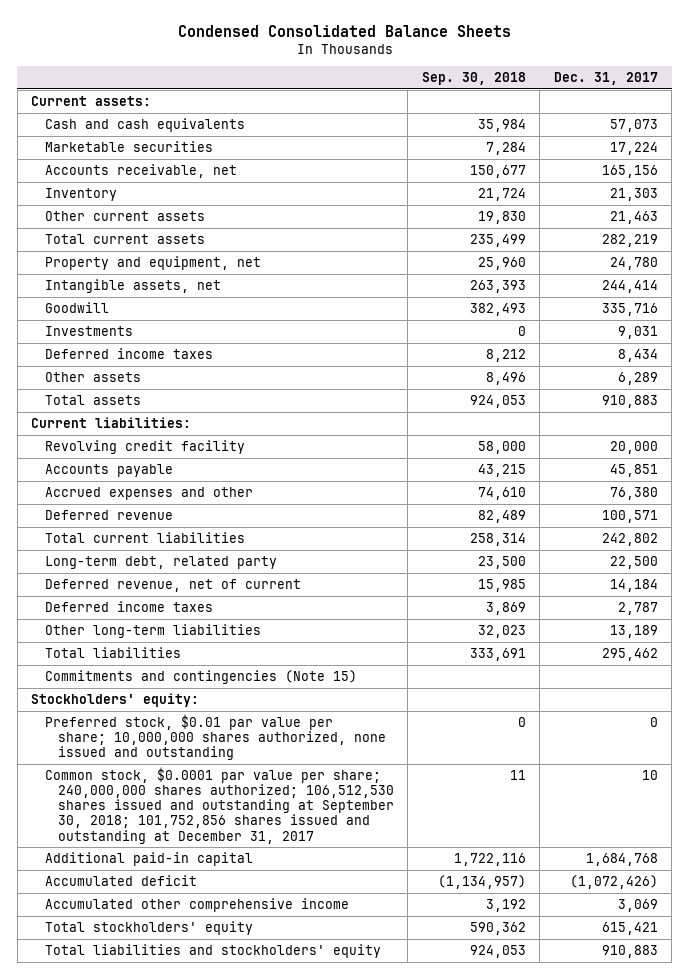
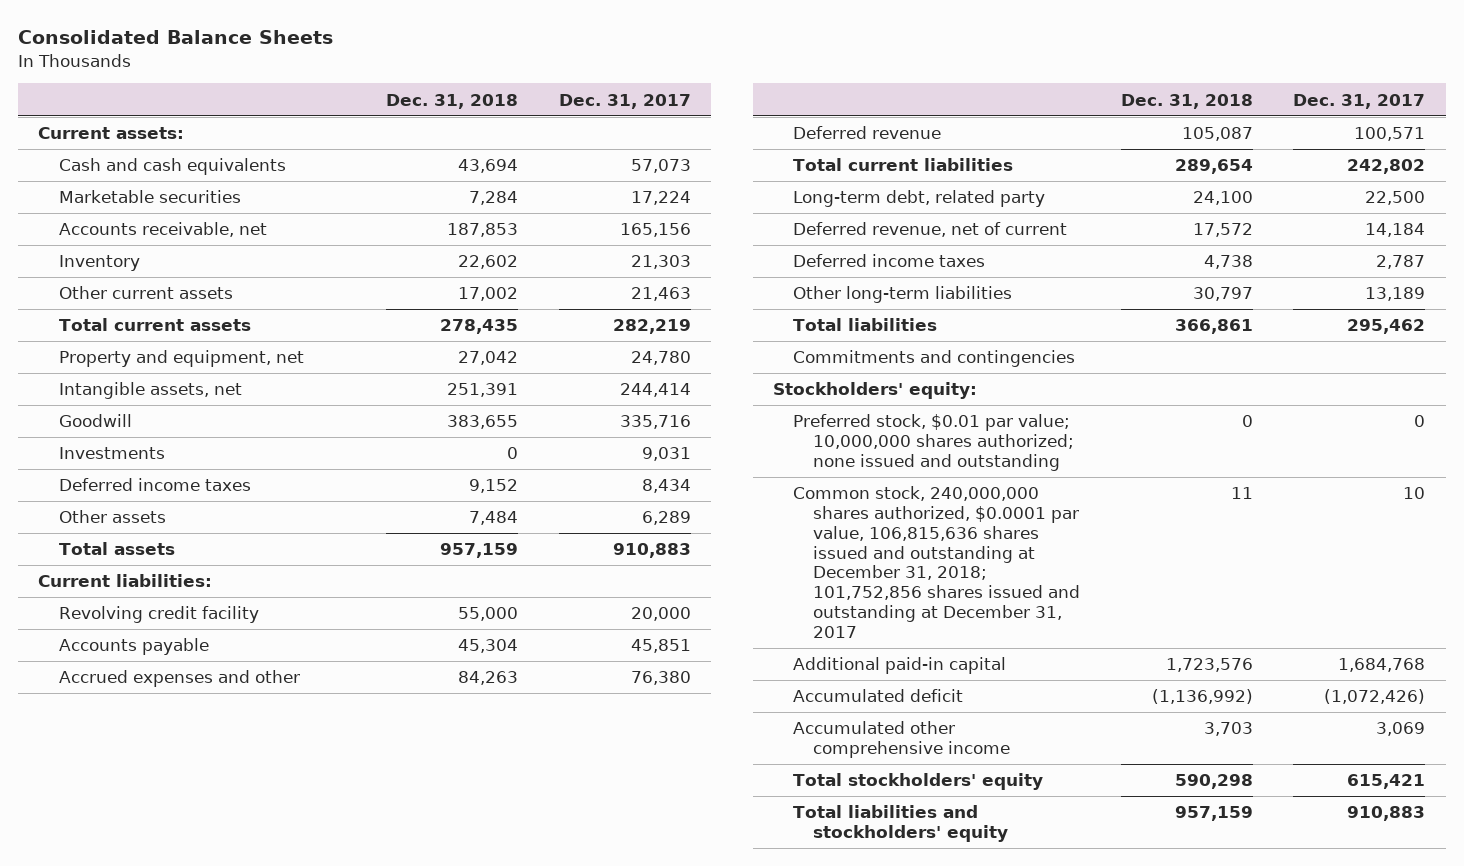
[177,24,511,37] Condensed Consolidated Balance Sheets -> [18,30,334,45] Consolidated Balance Sheets
[421,72,526,86] Sep. 30, 2018 -> none
none -> [386,93,519,109] Dec. 31, 2018
[44,669,357,684] Commitments and contingencies (Note 15) -> [793,350,1076,368] Commitments and contingencies
[44,713,386,761] Preferred stock, $0.01 par value per share; 10,000,000 shares authorized, none issued and outstanding -> [793,414,1075,471] Preferred stock, $0.01 par value; 10,000,000 shares authorized; none issued and outstanding
[44,766,394,844] Common stock, $0.0001 par value per share; 240,000,000 shares authorized; 106,512,530 shares issued and outstanding at September 30, 2018; 101,752,856 shares issued and outstanding at December 31, 2017 -> [793,486,1081,638] Common stock, 240,000,000 shares authorized, $0.0001 par value, 106,815,636 shares issued and outstanding at December 31, 2018; 101,752,856 shares issued and outstanding at December 31, 2017

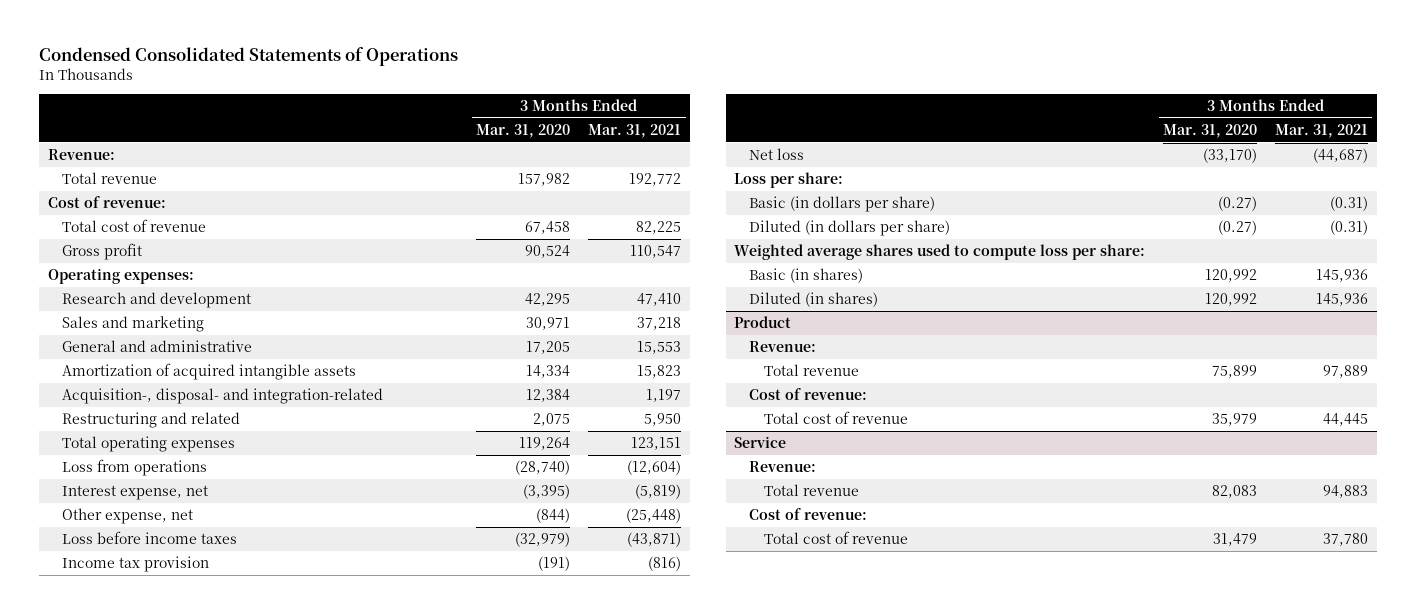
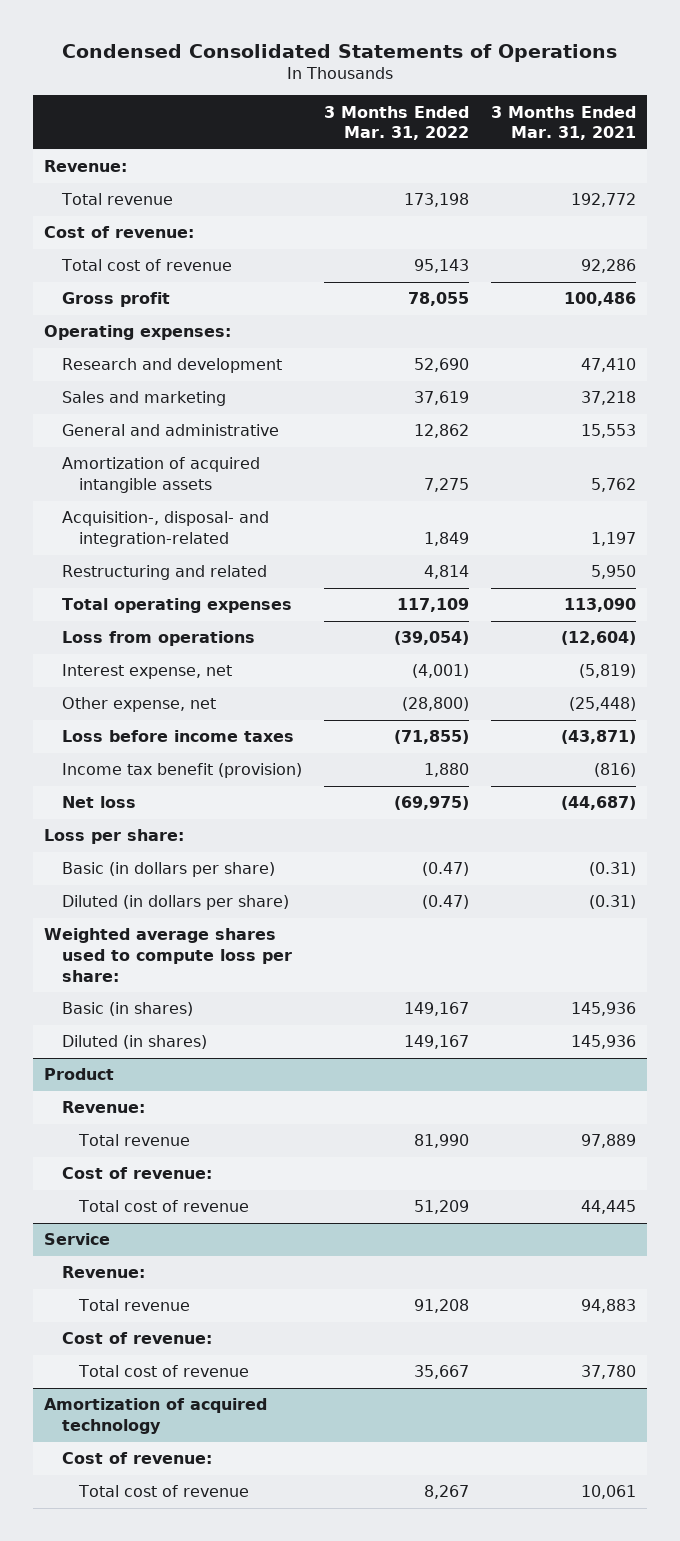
[476,124,571,139] Mar. 31, 2020 -> none
none -> [323,105,469,141] 3 Months Ended Mar. 31, 2022
[636,221,682,235] 82,225 -> [581,259,637,274] 92,286
[630,245,682,259] 110,547 -> [564,292,637,307] 100,486
[637,365,682,379] 15,823 -> [591,477,637,492] 5,762
[631,437,682,451] 123,151 -> [564,598,637,613] 113,090
[62,556,210,573] Income tax provision -> [61,763,302,779] Income tax benefit (provision)
none -> [43,1398,267,1434] Amortization of acquired technology
none -> [61,1452,212,1465] Cost of revenue:
none -> [78,1485,250,1498] Total cost of revenue

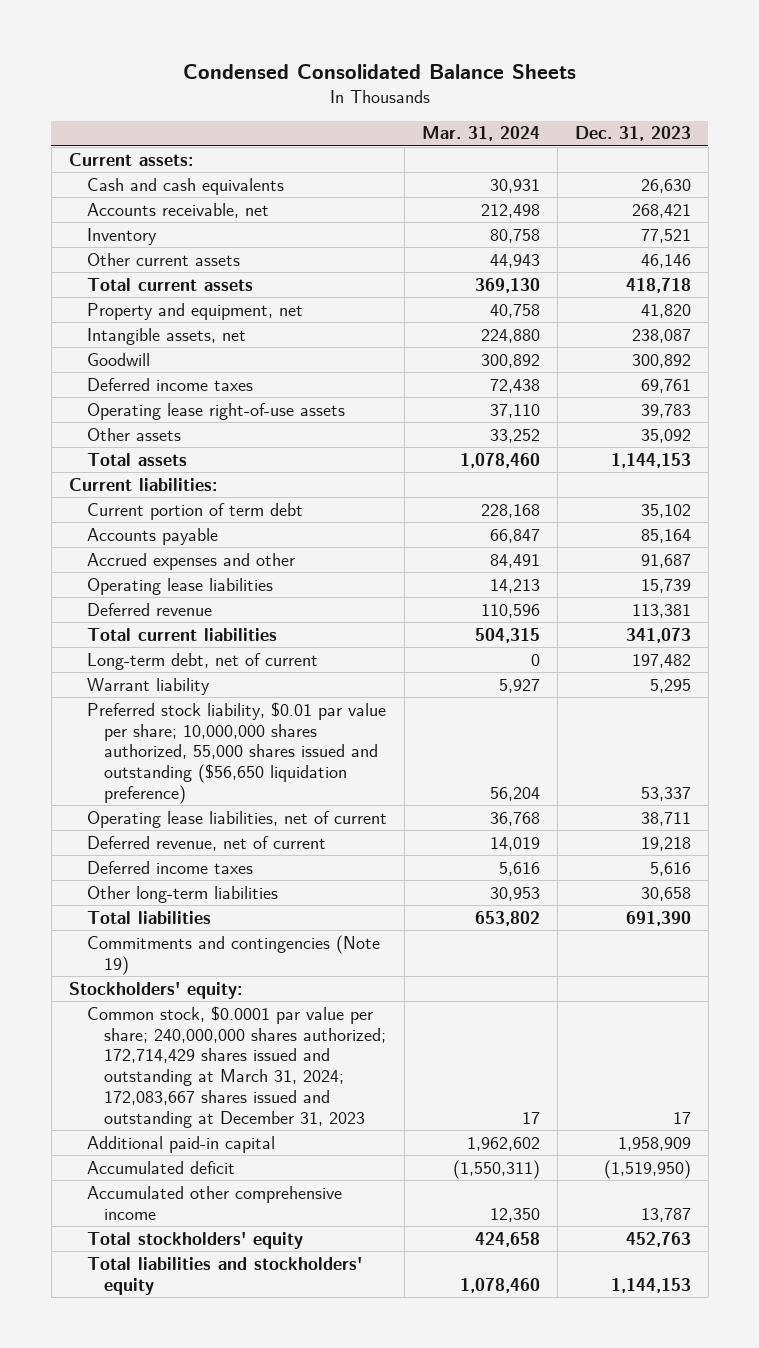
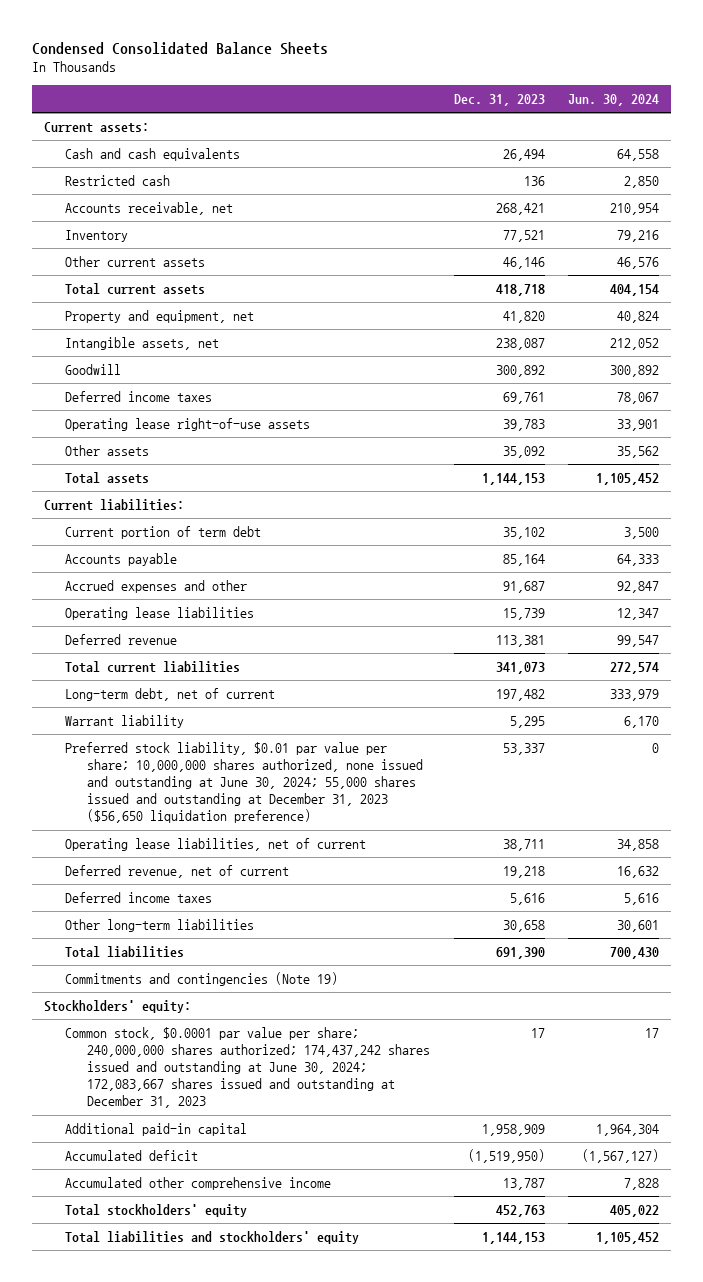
[421,126,540,142] Mar. 31, 2024 -> none
none -> [568,93,660,106] Jun. 30, 2024
[640,178,691,193] 26,630 -> [502,149,545,162] 26,494
none -> [65,175,171,187] Restricted cash
[86,701,386,804] Preferred stock liability, $0.01 par value per share; 10,000,000 shares authorized, 55,000 shares issued and outstanding ($56,650 liquidation preference) -> [65,742,424,824] Preferred stock liability, $0.01 par value per share; 10,000,000 shares authorized, none issued and outstanding at June 30, 2024; 55,000 shares issued and outstanding at December 31, 2023 ($56,650 liquidation preference)
[86,1005,387,1128] Common stock, $0.0001 par value per share; 240,000,000 shares authorized; 172,714,429 shares issued and outstanding at March 31, 2024; 172,083,667 shares issued and outstanding at December 31, 2023 -> [65,1027,431,1109] Common stock, $0.0001 par value per share; 240,000,000 shares authorized; 174,437,242 shares issued and outstanding at June 30, 2024; 172,083,667 shares issued and outstanding at December 31, 2023

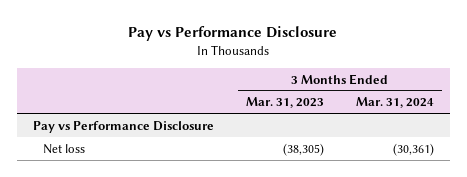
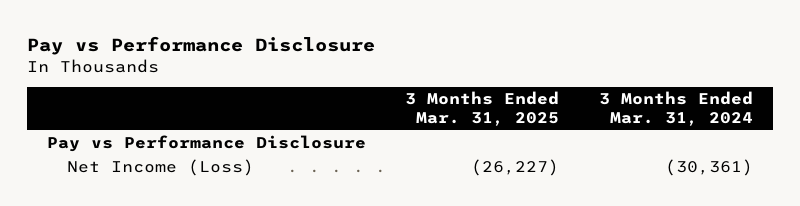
[245,97,324,109] Mar. 31, 2023 -> none
none -> [405,91,560,126] 3 Months Ended Mar. 31, 2025
[43,143,86,154] Net loss -> [67,159,255,177] Net Income (Loss)

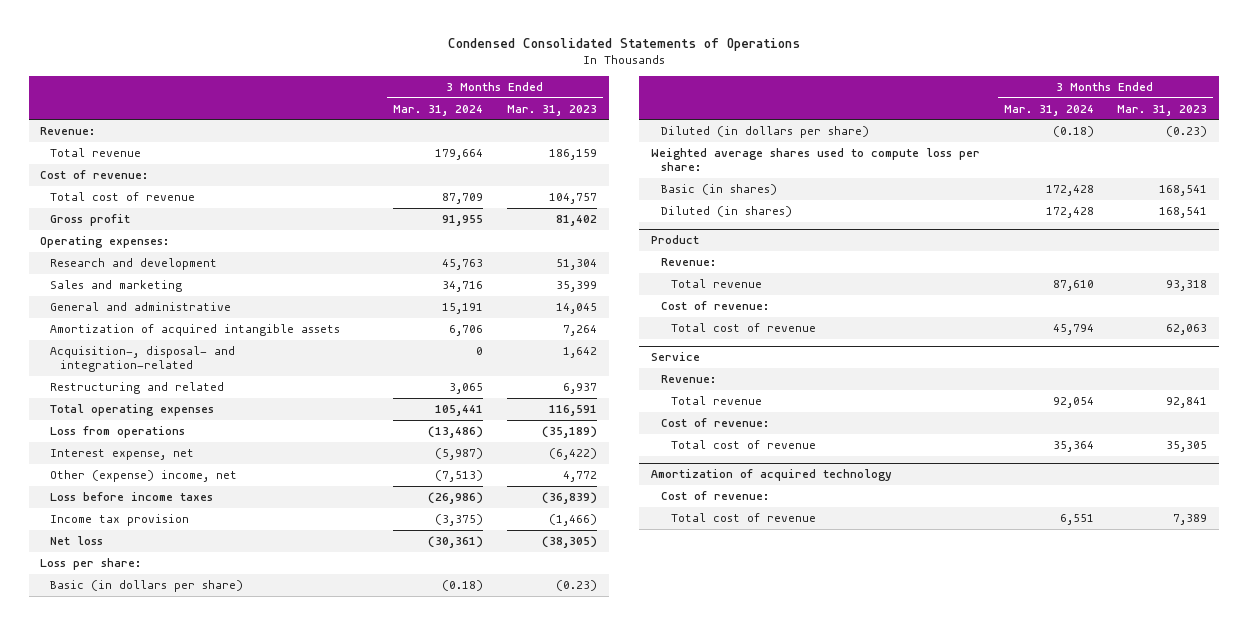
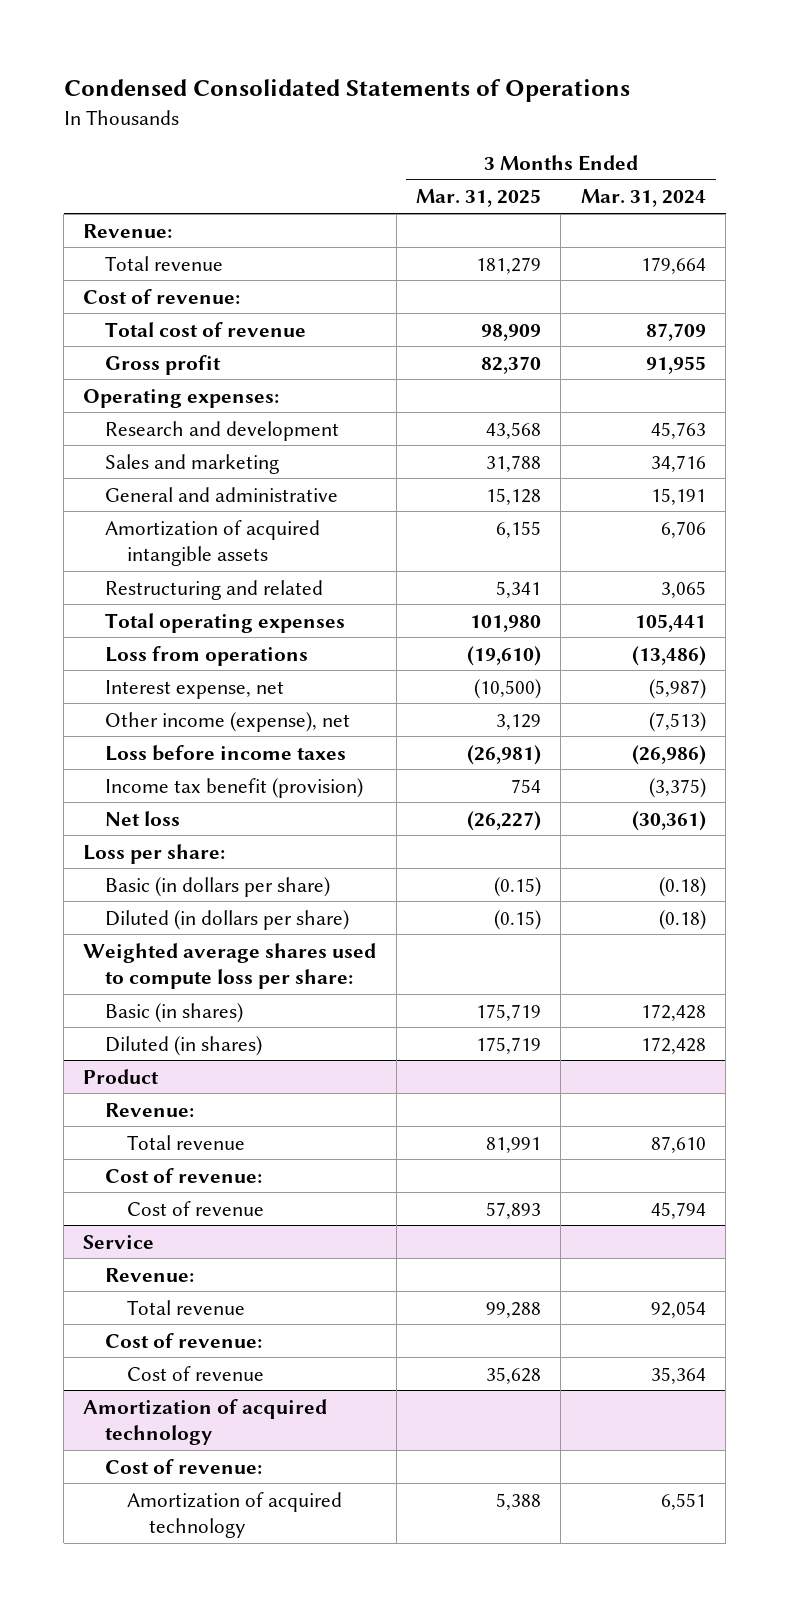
[506,104,597,116] Mar. 31, 2023 -> none
none -> [416,189,542,208] Mar. 31, 2025
[50,345,236,373] Acquisition-, disposal- and integration-related -> none
[50,469,238,482] Other (expense) income, net -> [105,711,351,732] Other income (expense), net
[50,513,190,526] Income tax provision -> [105,777,364,798] Income tax benefit (provision)
[671,322,817,332] Total cost of revenue -> [127,1200,265,1216] Cost of revenue
[671,439,817,449] Total cost of revenue -> [127,1365,265,1381] Cost of revenue
[671,512,817,522] Total cost of revenue -> [127,1491,343,1539] Amortization of acquired technology

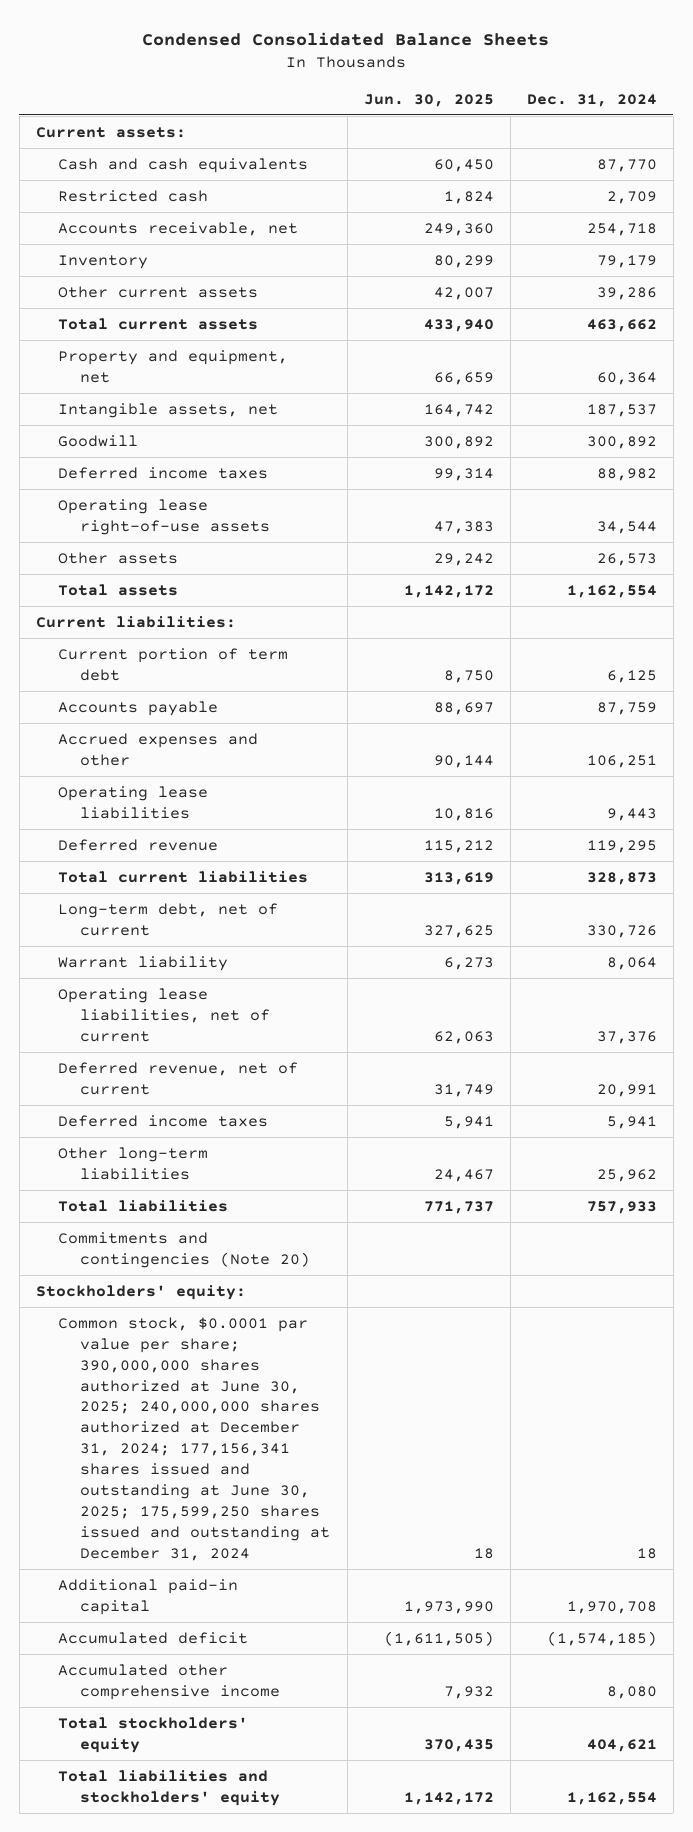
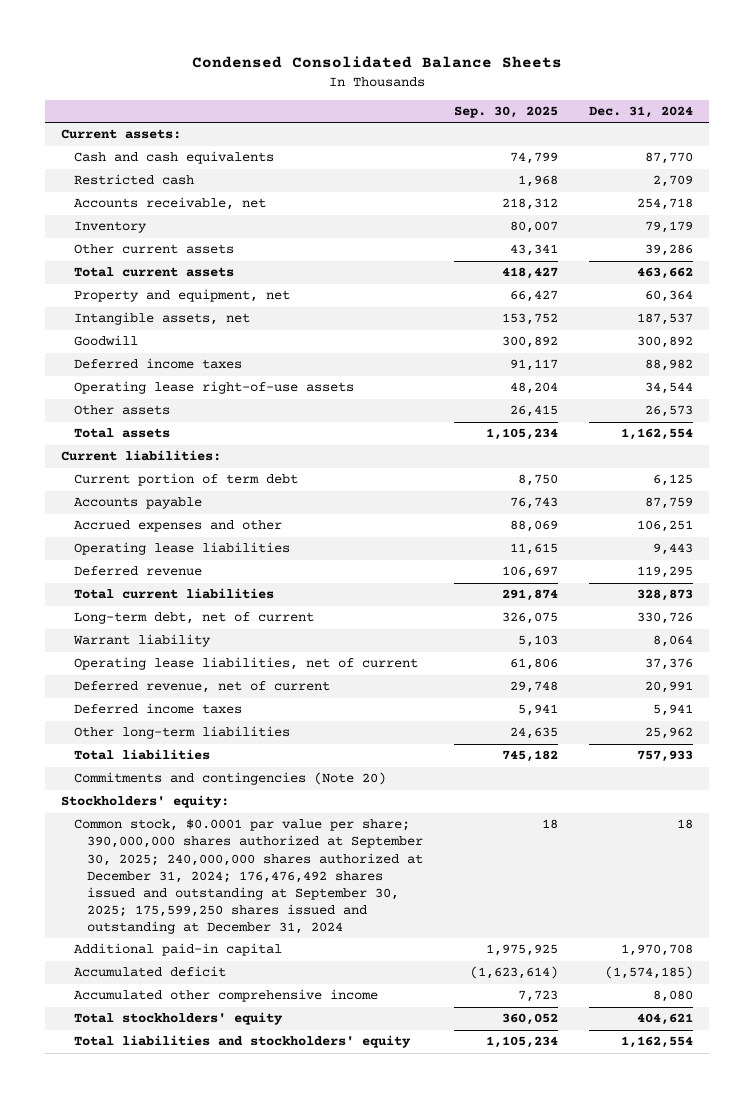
[363,93,494,107] Jun. 30, 2025 -> none
none -> [454,105,559,118] Sep. 30, 2025
[58,1316,331,1562] Common stock, $0.0001 par value per share; 390,000,000 shares authorized at June 30, 2025; 240,000,000 shares authorized at December 31, 2024; 177,156,341 shares issued and outstanding at June 30, 2025; 175,599,250 shares issued and outstanding at December 31, 2024 -> [73,819,423,935] Common stock, $0.0001 par value per share; 390,000,000 shares authorized at September 30, 2025; 240,000,000 shares authorized at December 31, 2024; 176,476,492 shares issued and outstanding at September 30, 2025; 175,599,250 shares issued and outstanding at December 31, 2024

